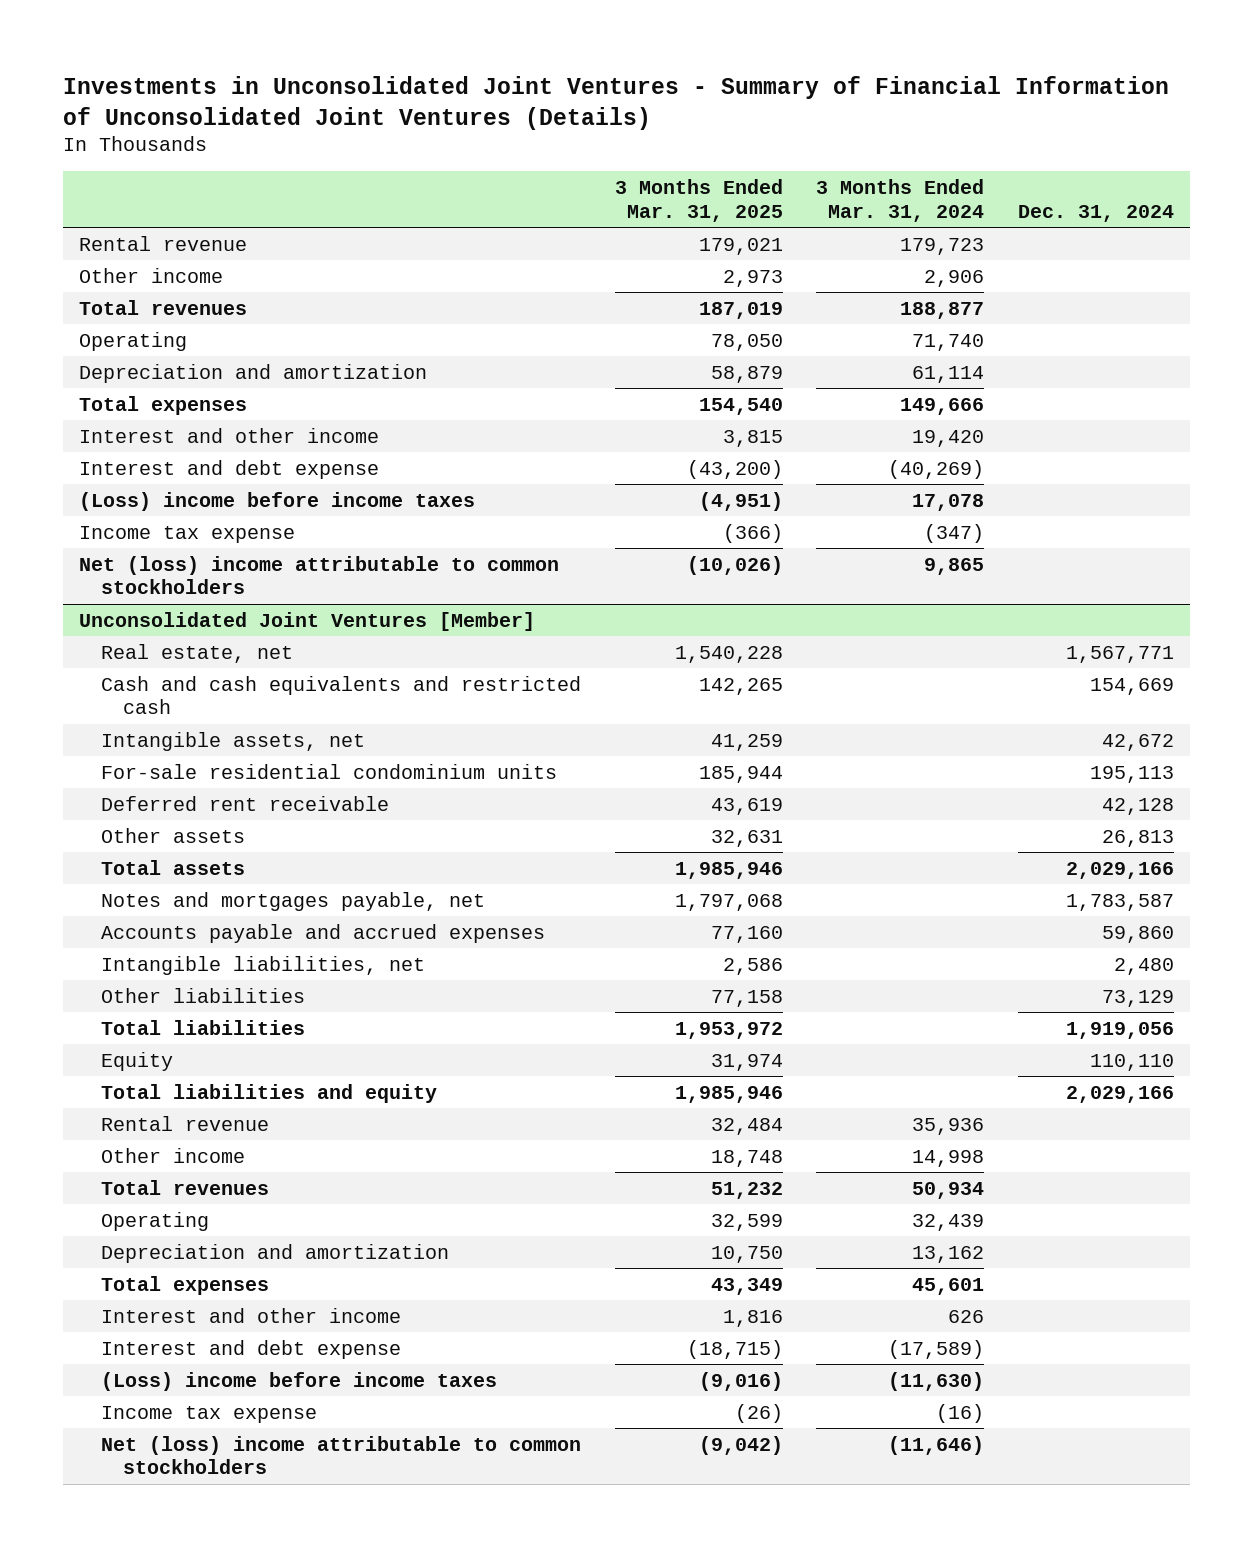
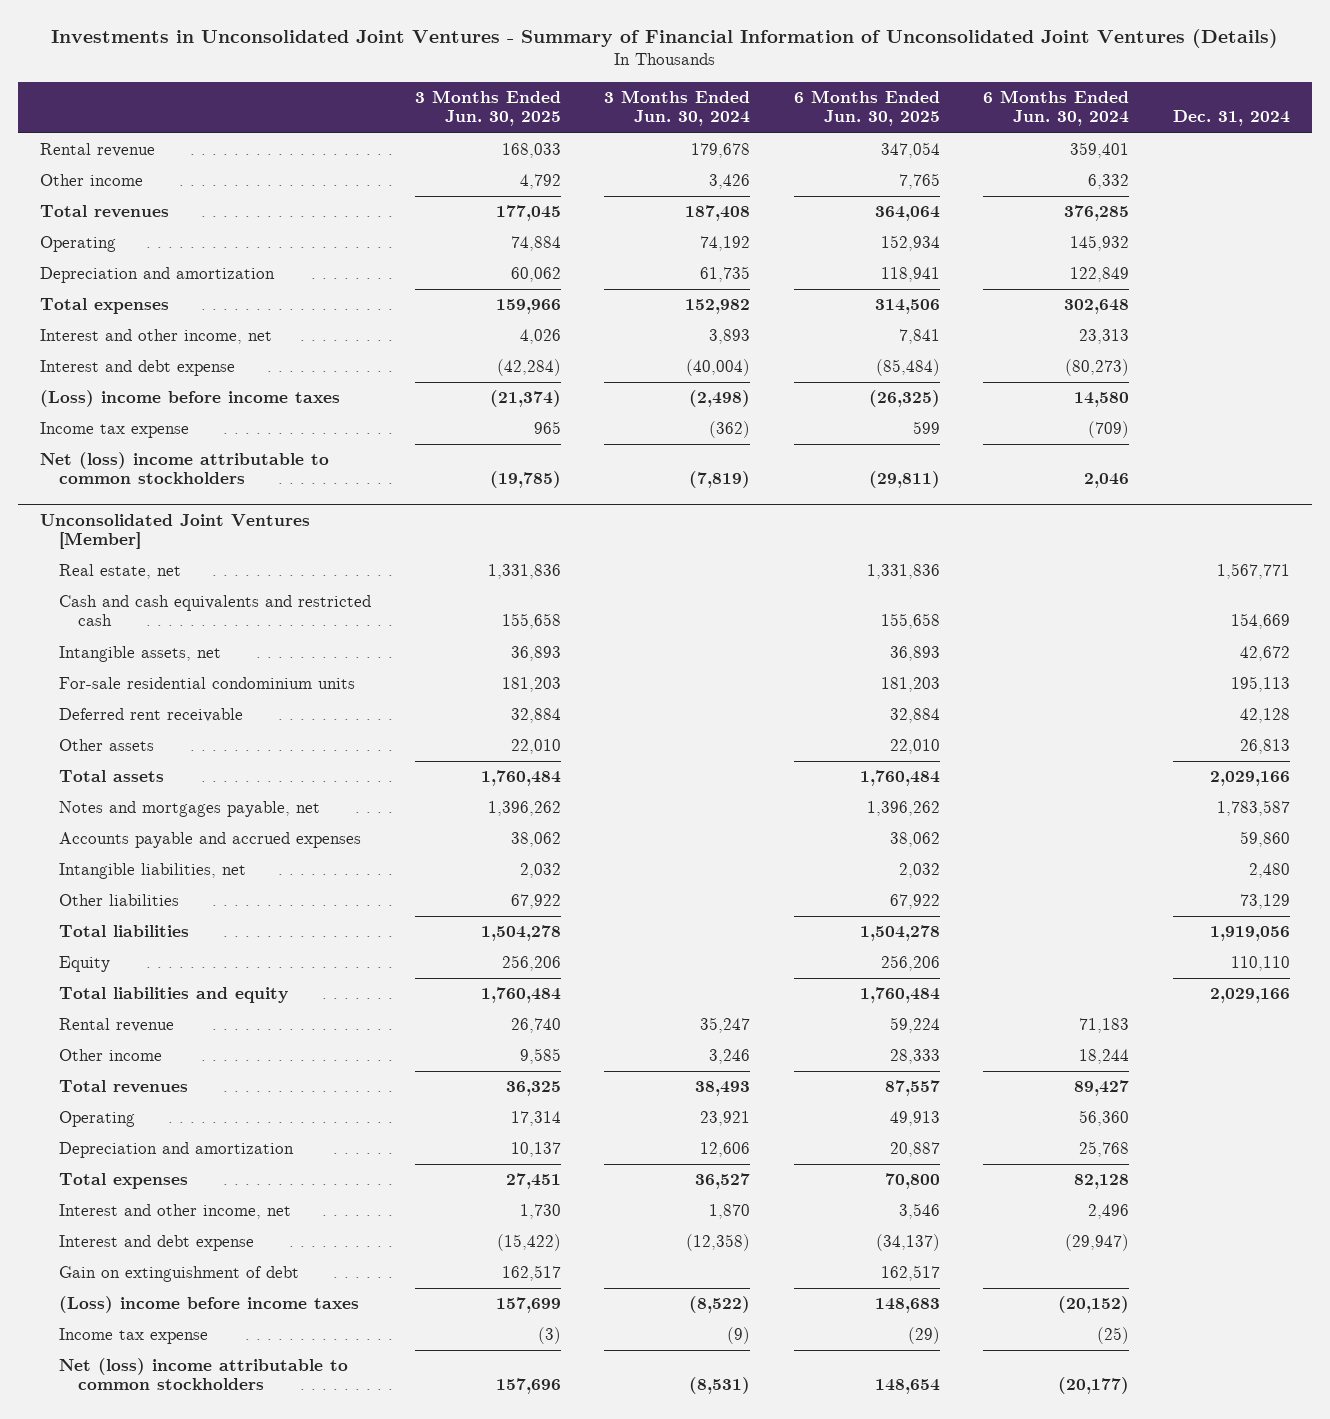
[614,178,783,222] 3 Months Ended Mar. 31, 2025 -> none
[816,178,985,222] 3 Months Ended Mar. 31, 2024 -> none
none -> [414,90,561,127] 3 Months Ended Jun. 30, 2025
none -> [604,90,751,127] 3 Months Ended Jun. 30, 2024
none -> [793,90,940,127] 6 Months Ended Jun. 30, 2025
none -> [983,90,1130,127] 6 Months Ended Jun. 30, 2024
[79,427,380,443] Interest and other income -> [39,329,272,345] Interest and other income, net
[100,1307,401,1323] Interest and other income -> [59,1204,292,1220] Interest and other income, net
none -> [59,1266,300,1283] Gain on extinguishment of debt

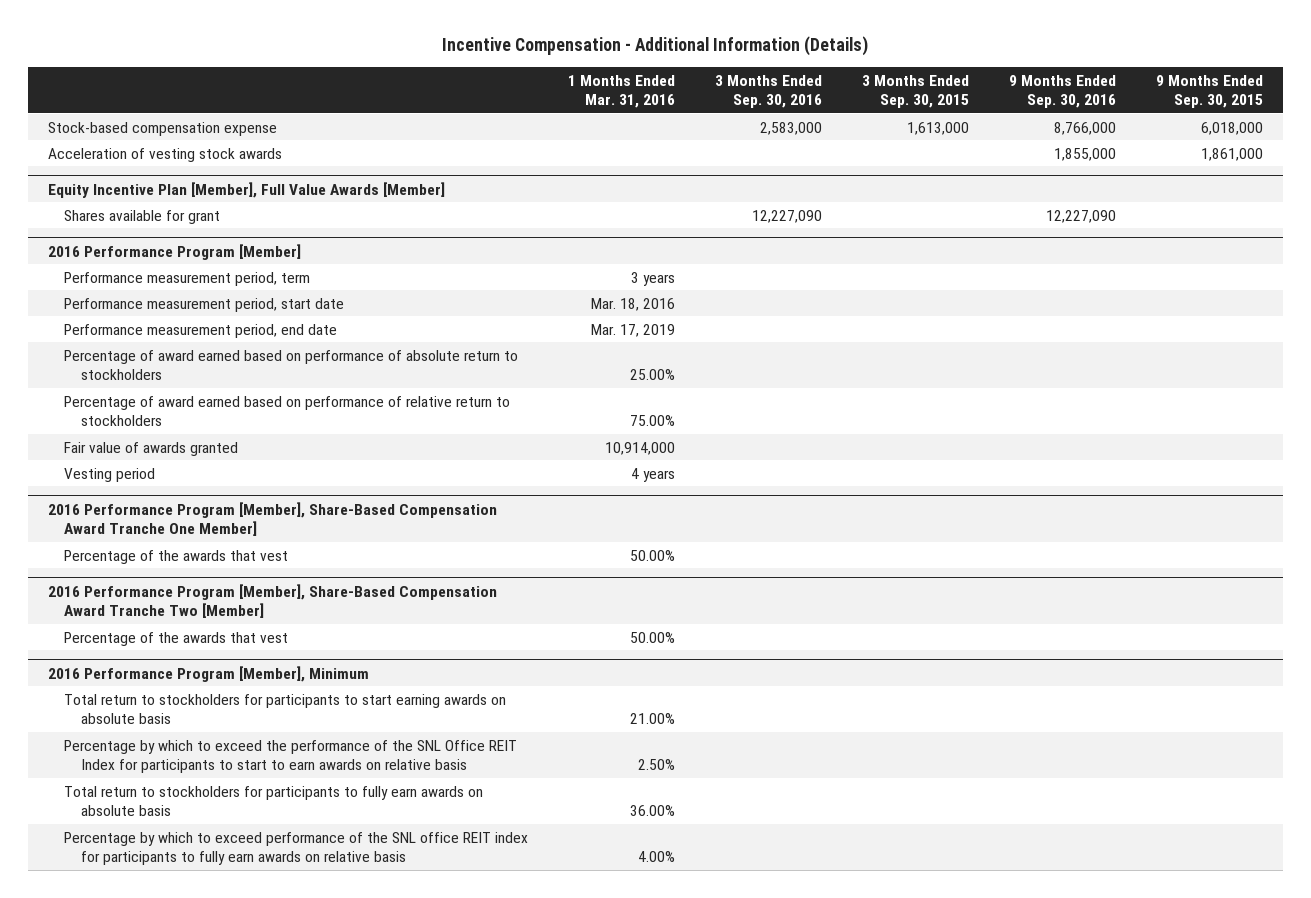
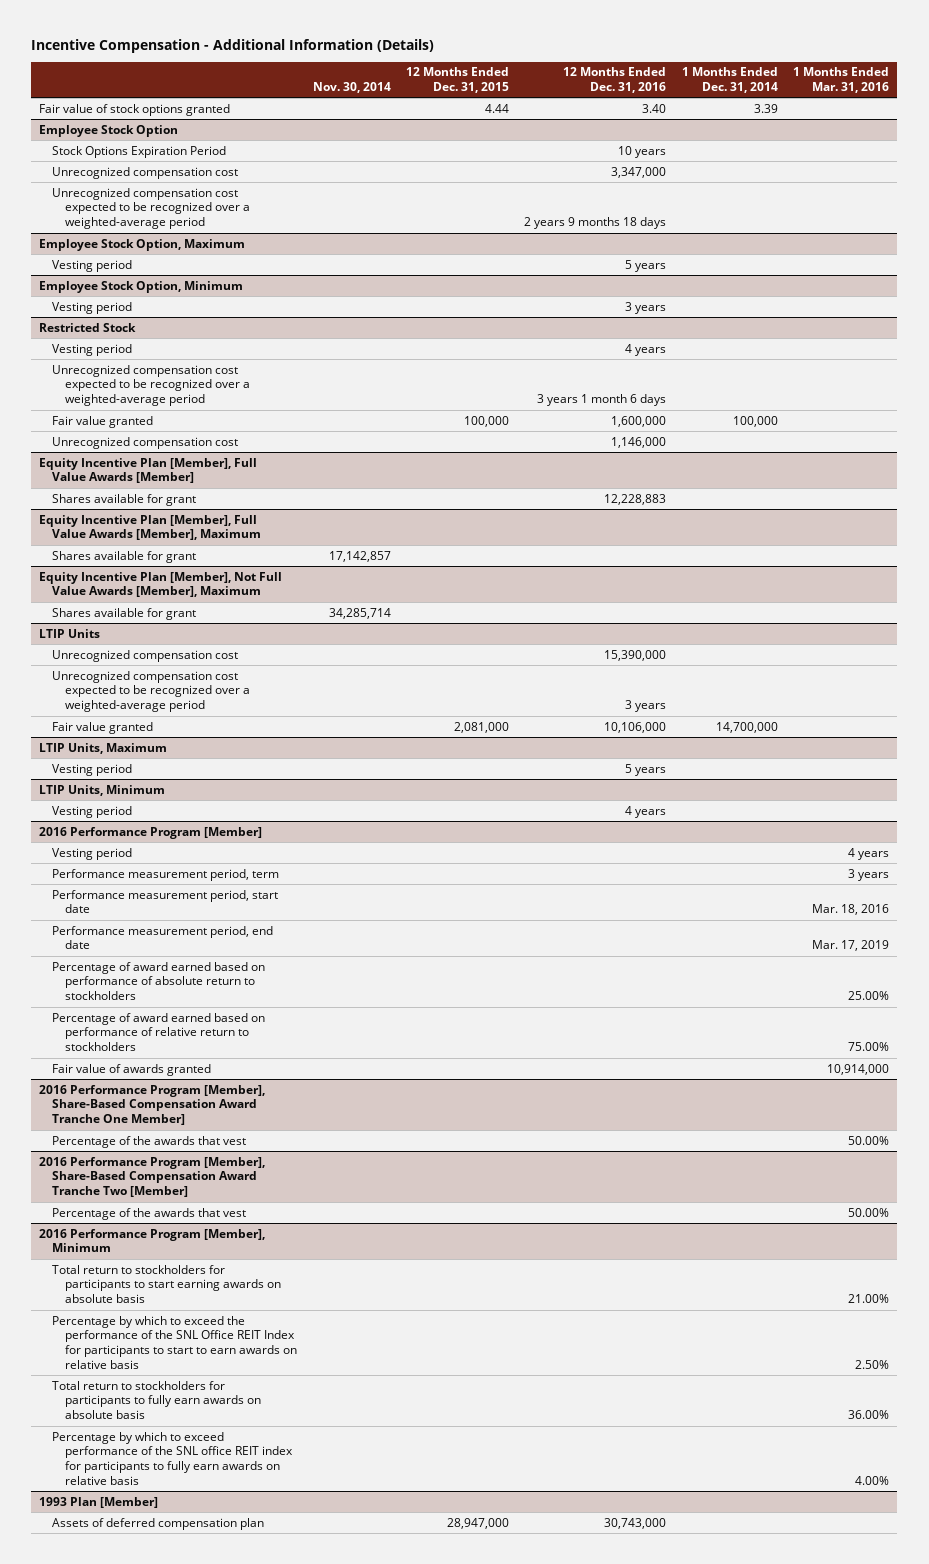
[715,74,823,109] 3 Months Ended Sep. 30, 2016 -> none
[862,74,970,109] 3 Months Ended Sep. 30, 2015 -> none
[1009,74,1117,109] 9 Months Ended Sep. 30, 2016 -> none
[1156,74,1264,109] 9 Months Ended Sep. 30, 2015 -> none
none -> [312,81,391,93] Nov. 30, 2014
none -> [406,67,510,93] 12 Months Ended Dec. 31, 2015
none -> [563,67,667,93] 12 Months Ended Dec. 31, 2016
none -> [681,67,778,93] 1 Months Ended Dec. 31, 2014
[47,121,277,136] Stock-based compensation expense -> none
[47,147,282,162] Acceleration of vesting stock awards -> none
none -> [39,103,231,116] Fair value of stock options granted
none -> [39,124,179,137] Employee Stock Option
none -> [52,145,227,158] Stock Options Expiration Period
none -> [52,166,239,179] Unrecognized compensation cost
none -> [52,187,251,230] Unrecognized compensation cost expected to be recognized over a weighted-average period
none -> [39,238,246,251] Employee Stock Option, Maximum
none -> [52,259,133,272] Vesting period
none -> [39,280,244,293] Employee Stock Option, Minimum
none -> [52,301,133,314] Vesting period
none -> [39,322,137,332] Restricted Stock
none -> [52,343,133,356] Vesting period
none -> [52,364,251,407] Unrecognized compensation cost expected to be recognized over a weighted-average period
none -> [52,415,154,428] Fair value granted
none -> [52,436,239,449] Unrecognized compensation cost
none -> [39,514,262,541] Equity Incentive Plan [Member], Full Value Awards [Member], Maximum
none -> [52,550,197,563] Shares available for grant
none -> [39,571,283,598] Equity Incentive Plan [Member], Not Full Value Awards [Member], Maximum
none -> [52,607,197,620] Shares available for grant
none -> [39,628,101,638] LTIP Units
none -> [52,649,239,662] Unrecognized compensation cost
none -> [52,670,251,713] Unrecognized compensation cost expected to be recognized over a weighted-average period
none -> [52,721,154,734] Fair value granted
none -> [39,742,168,754] LTIP Units, Maximum
none -> [52,763,133,776] Vesting period
none -> [39,784,166,796] LTIP Units, Minimum
none -> [52,805,133,818] Vesting period
[64,467,156,482] Vesting period -> [52,847,133,860] Vesting period
none -> [39,1496,159,1508] 1993 Plan [Member]
none -> [52,1517,265,1530] Assets of deferred compensation plan

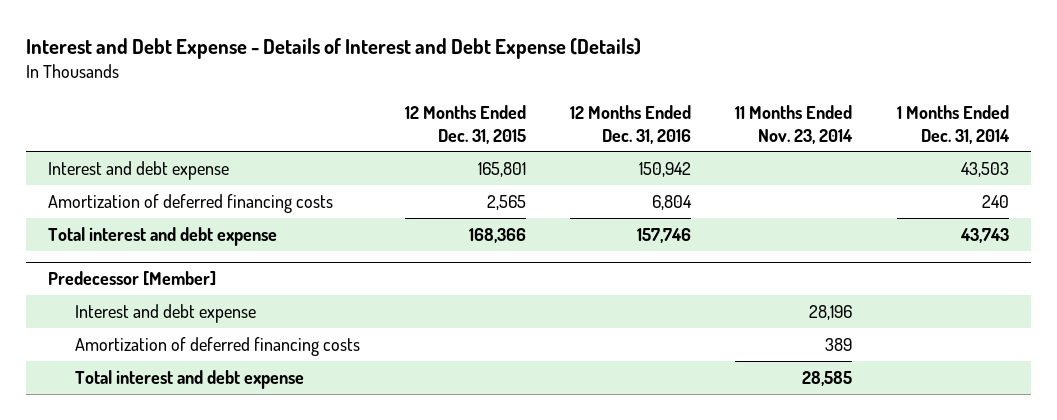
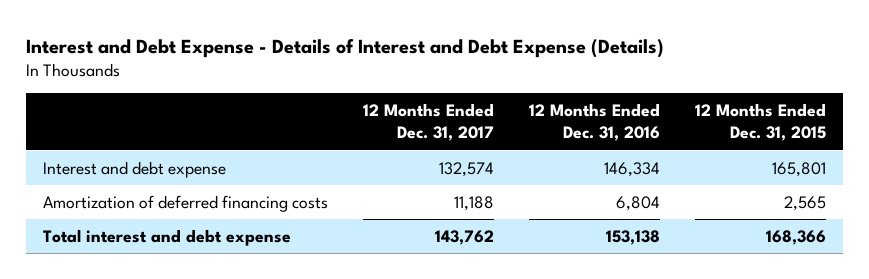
[735,105,854,144] 11 Months Ended Nov. 23, 2014 -> none
[896,105,1010,144] 1 Months Ended Dec. 31, 2014 -> none
none -> [363,103,495,142] 12 Months Ended Dec. 31, 2017
[639,162,692,178] 150,942 -> [604,161,661,177] 146,334
[47,271,216,287] Predecessor [Member] -> none
[75,304,257,324] Interest and debt expense -> none
[75,337,361,357] Amortization of deferred financing costs -> none
[75,370,305,390] Total interest and debt expense -> none
[637,228,692,244] 157,746 -> [606,229,661,245] 153,138

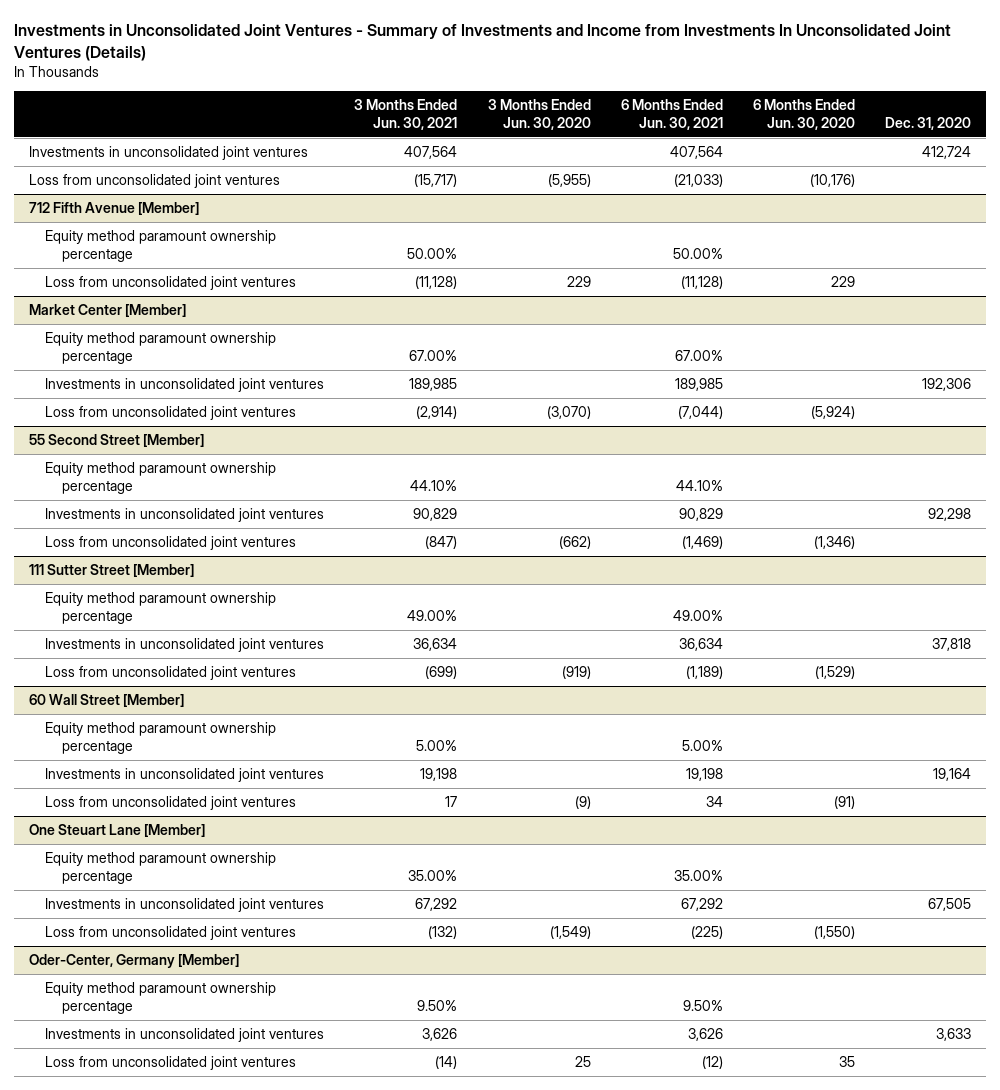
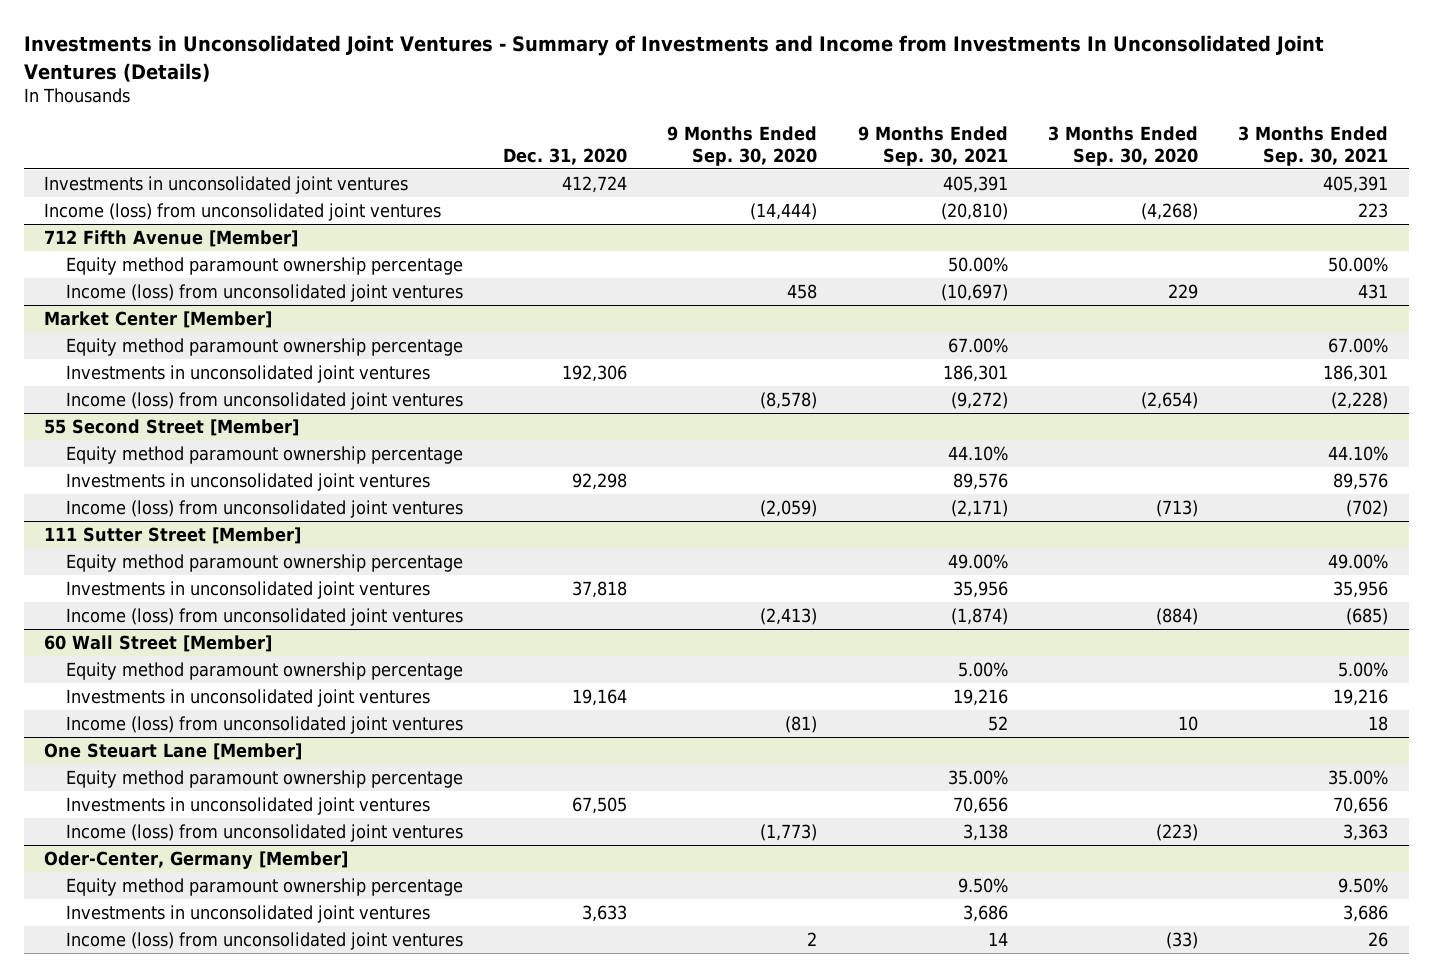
[354,98,458,130] 3 Months Ended Jun. 30, 2021 -> none
[487,98,591,130] 3 Months Ended Jun. 30, 2020 -> none
[620,98,723,130] 6 Months Ended Jun. 30, 2021 -> none
[752,98,855,130] 6 Months Ended Jun. 30, 2020 -> none
none -> [667,125,818,166] 9 Months Ended Sep. 30, 2020
none -> [857,125,1008,166] 9 Months Ended Sep. 30, 2021
none -> [1048,125,1199,166] 3 Months Ended Sep. 30, 2020
none -> [1238,125,1389,166] 3 Months Ended Sep. 30, 2021
[29,174,281,189] Loss from unconsolidated joint ventures -> [44,202,442,221] Income (loss) from unconsolidated joint ventures
[45,276,297,291] Loss from unconsolidated joint ventures -> [65,283,463,302] Income (loss) from unconsolidated joint ventures
[45,406,297,421] Loss from unconsolidated joint ventures -> [65,391,463,410] Income (loss) from unconsolidated joint ventures
[45,536,297,551] Loss from unconsolidated joint ventures -> [65,499,463,518] Income (loss) from unconsolidated joint ventures
[45,666,297,681] Loss from unconsolidated joint ventures -> [65,607,463,626] Income (loss) from unconsolidated joint ventures
[45,796,297,811] Loss from unconsolidated joint ventures -> [65,715,463,734] Income (loss) from unconsolidated joint ventures
[45,926,297,941] Loss from unconsolidated joint ventures -> [65,823,463,842] Income (loss) from unconsolidated joint ventures
[45,1056,297,1071] Loss from unconsolidated joint ventures -> [65,931,463,950] Income (loss) from unconsolidated joint ventures

